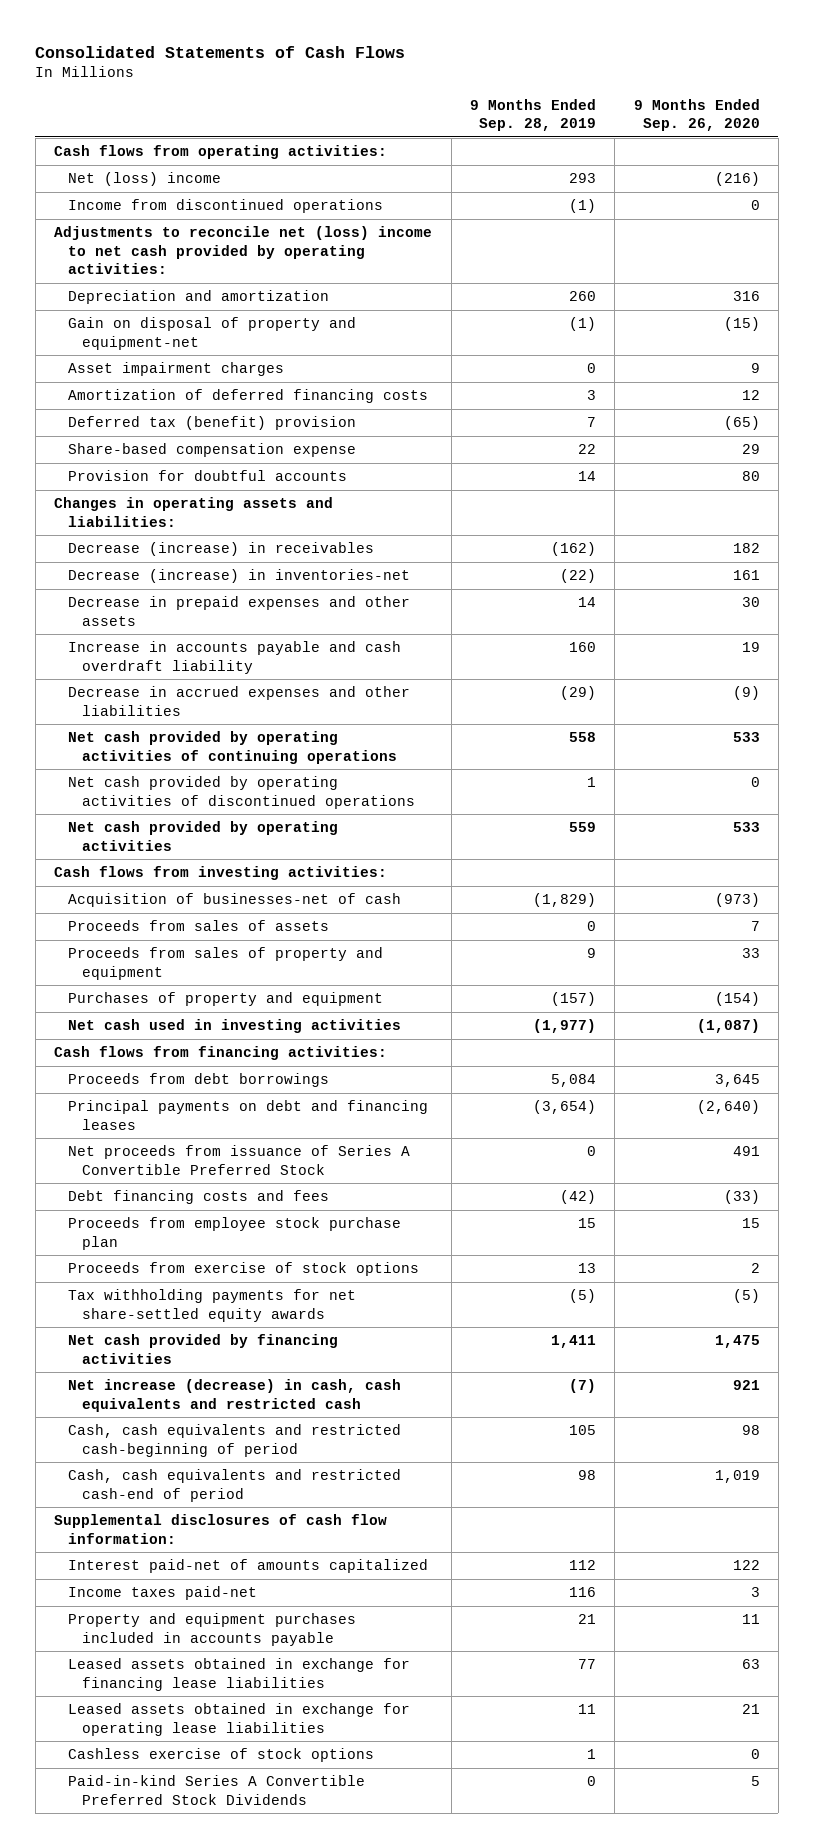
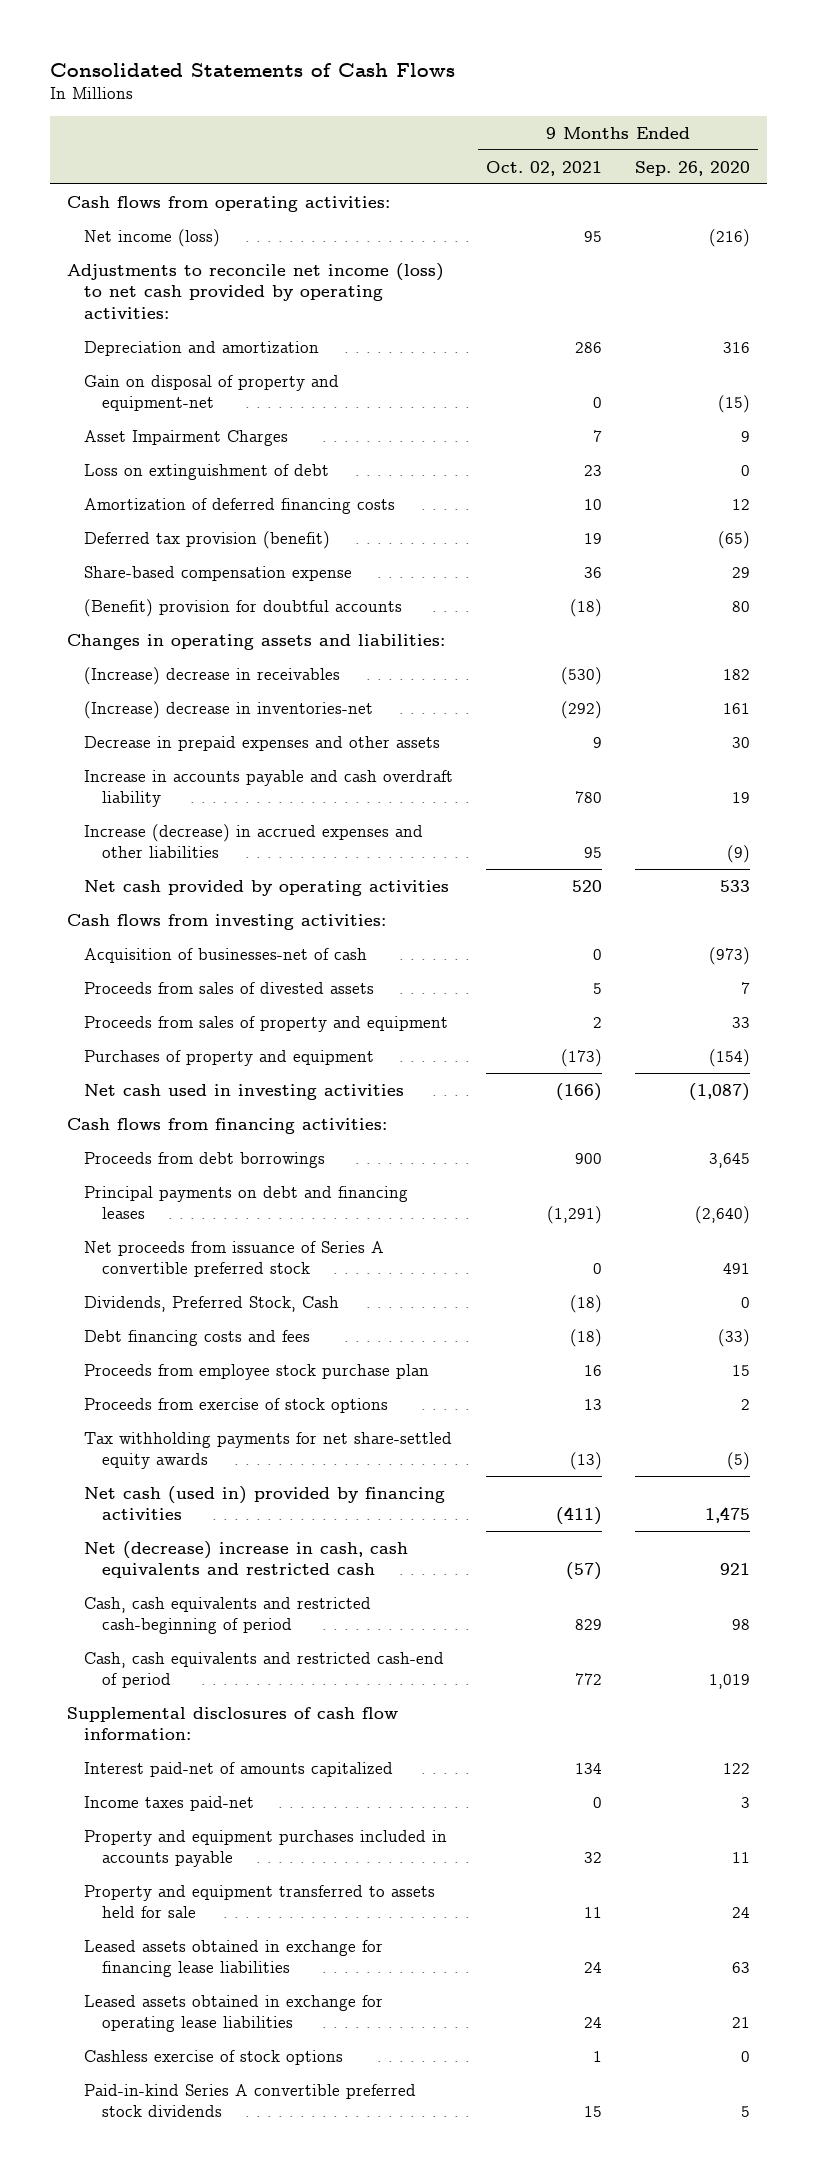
[469,98,596,132] 9 Months Ended Sep. 28, 2019 -> none
none -> [486,160,603,176] Oct. 02, 2021
[68,199,384,214] Income from discontinued operations -> none
[68,172,222,187] Net (loss) income -> [84,228,221,247] Net income (loss)
[54,226,433,275] Adjustments to reconcile net (loss) income to net cash provided by operating activities: -> [66,262,444,320] Adjustments to reconcile net income (loss) to net cash provided by operating activities:
[68,362,285,377] Asset impairment charges -> [84,429,289,446] Asset Impairment Charges
none -> [84,463,330,480] Loss on extinguishment of debt
[68,416,357,431] Deferred tax (benefit) provision -> [84,530,331,549] Deferred tax provision (benefit)
[68,470,348,482] Provision for doubtful accounts -> [84,598,403,617] (Benefit) provision for doubtful accounts
[68,542,375,557] Decrease (increase) in receivables -> [84,666,341,685] (Increase) decrease in receivables
[68,569,411,584] Decrease (increase) in inventories-net -> [84,700,374,719] (Increase) decrease in inventories-net
[68,731,397,764] Net cash provided by operating activities of continuing operations -> none
[68,776,415,809] Net cash provided by operating activities of discontinued operations -> none
[68,686,411,716] Decrease in accrued expenses and other liabilities -> [84,823,424,859] Increase (decrease) in accrued expenses and other liabilities
[68,920,330,932] Proceeds from sales of assets -> [84,981,375,994] Proceeds from sales of divested assets
[68,1145,411,1175] Net proceeds from issuance of Series A Convertible Preferred Stock -> [84,1240,385,1278] Net proceeds from issuance of Series A convertible preferred stock
none -> [84,1295,340,1312] Dividends, Preferred Stock, Cash
[68,1334,339,1364] Net cash provided by financing activities -> [84,1485,446,1521] Net cash (used in) provided by financing activities
[68,1379,402,1412] Net increase (decrease) in cash, cash equivalents and restricted cash -> [84,1540,409,1579] Net (decrease) increase in cash, cash equivalents and restricted cash
none -> [84,1884,436,1919] Property and equipment transferred to assets held for sale
[68,1775,366,1805] Paid-in-kind Series A Convertible Preferred Stock Dividends -> [84,2083,417,2118] Paid-in-kind Series A convertible preferred stock dividends

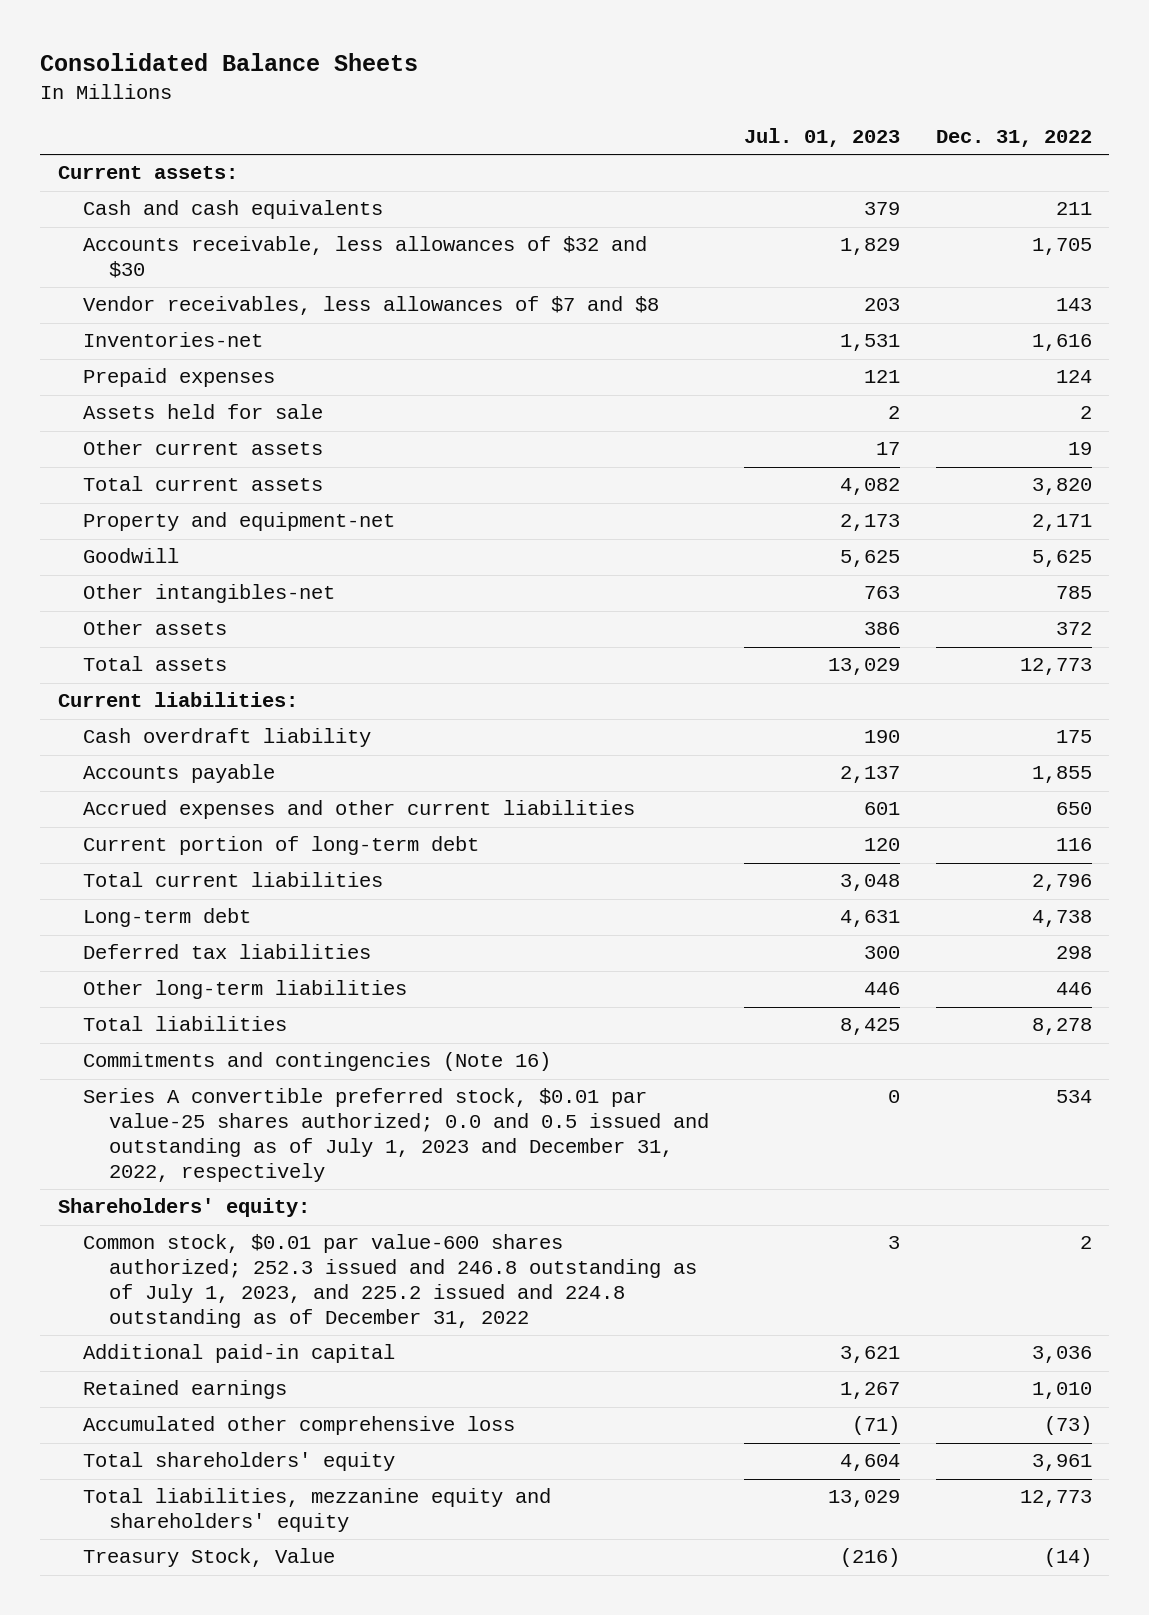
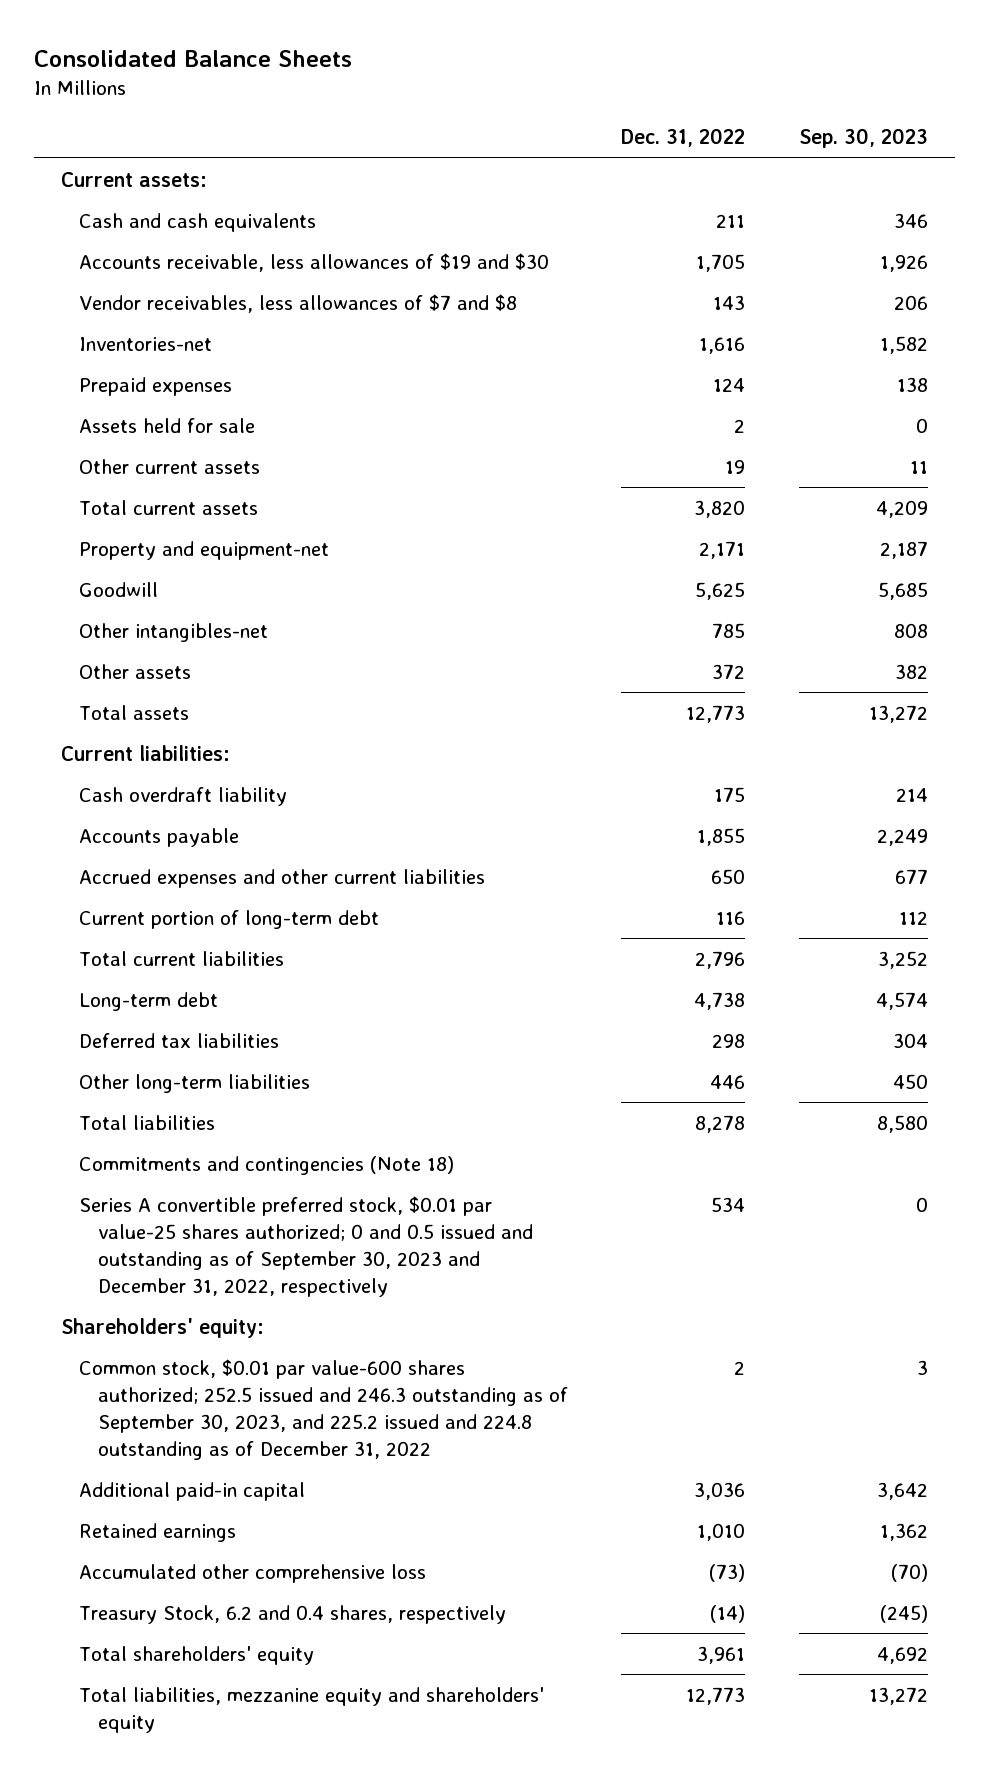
[744,128,901,148] Jul. 01, 2023 -> none
none -> [799,128,929,149] Sep. 30, 2023
[83,236,648,279] Accounts receivable, less allowances of $32 and $30 -> [79,252,550,272] Accounts receivable, less allowances of $19 and $30
[83,1052,552,1072] Commitments and contingencies (Note 16) -> [79,1155,455,1175] Commitments and contingencies (Note 18)
[83,1088,709,1183] Series A convertible preferred stock, $0.01 par value-25 shares authorized; 0.0 and 0.5 issued and outstanding as of July 1, 2023 and December 31, 2022, respectively -> [79,1195,533,1297] Series A convertible preferred stock, $0.01 par value-25 shares authorized; 0 and 0.5 issued and outstanding as of September 30, 2023 and December 31, 2022, respectively
[83,1234,697,1329] Common stock, $0.01 par value-600 shares authorized; 252.3 issued and 246.8 outstanding as of July 1, 2023, and 225.2 issued and 224.8 outstanding as of December 31, 2022 -> [79,1358,568,1460] Common stock, $0.01 par value-600 shares authorized; 252.5 issued and 246.3 outstanding as of September 30, 2023, and 225.2 issued and 224.8 outstanding as of December 31, 2022
none -> [79,1604,507,1624] Treasury Stock, 6.2 and 0.4 shares, respectively
[83,1548,336,1568] Treasury Stock, Value -> none

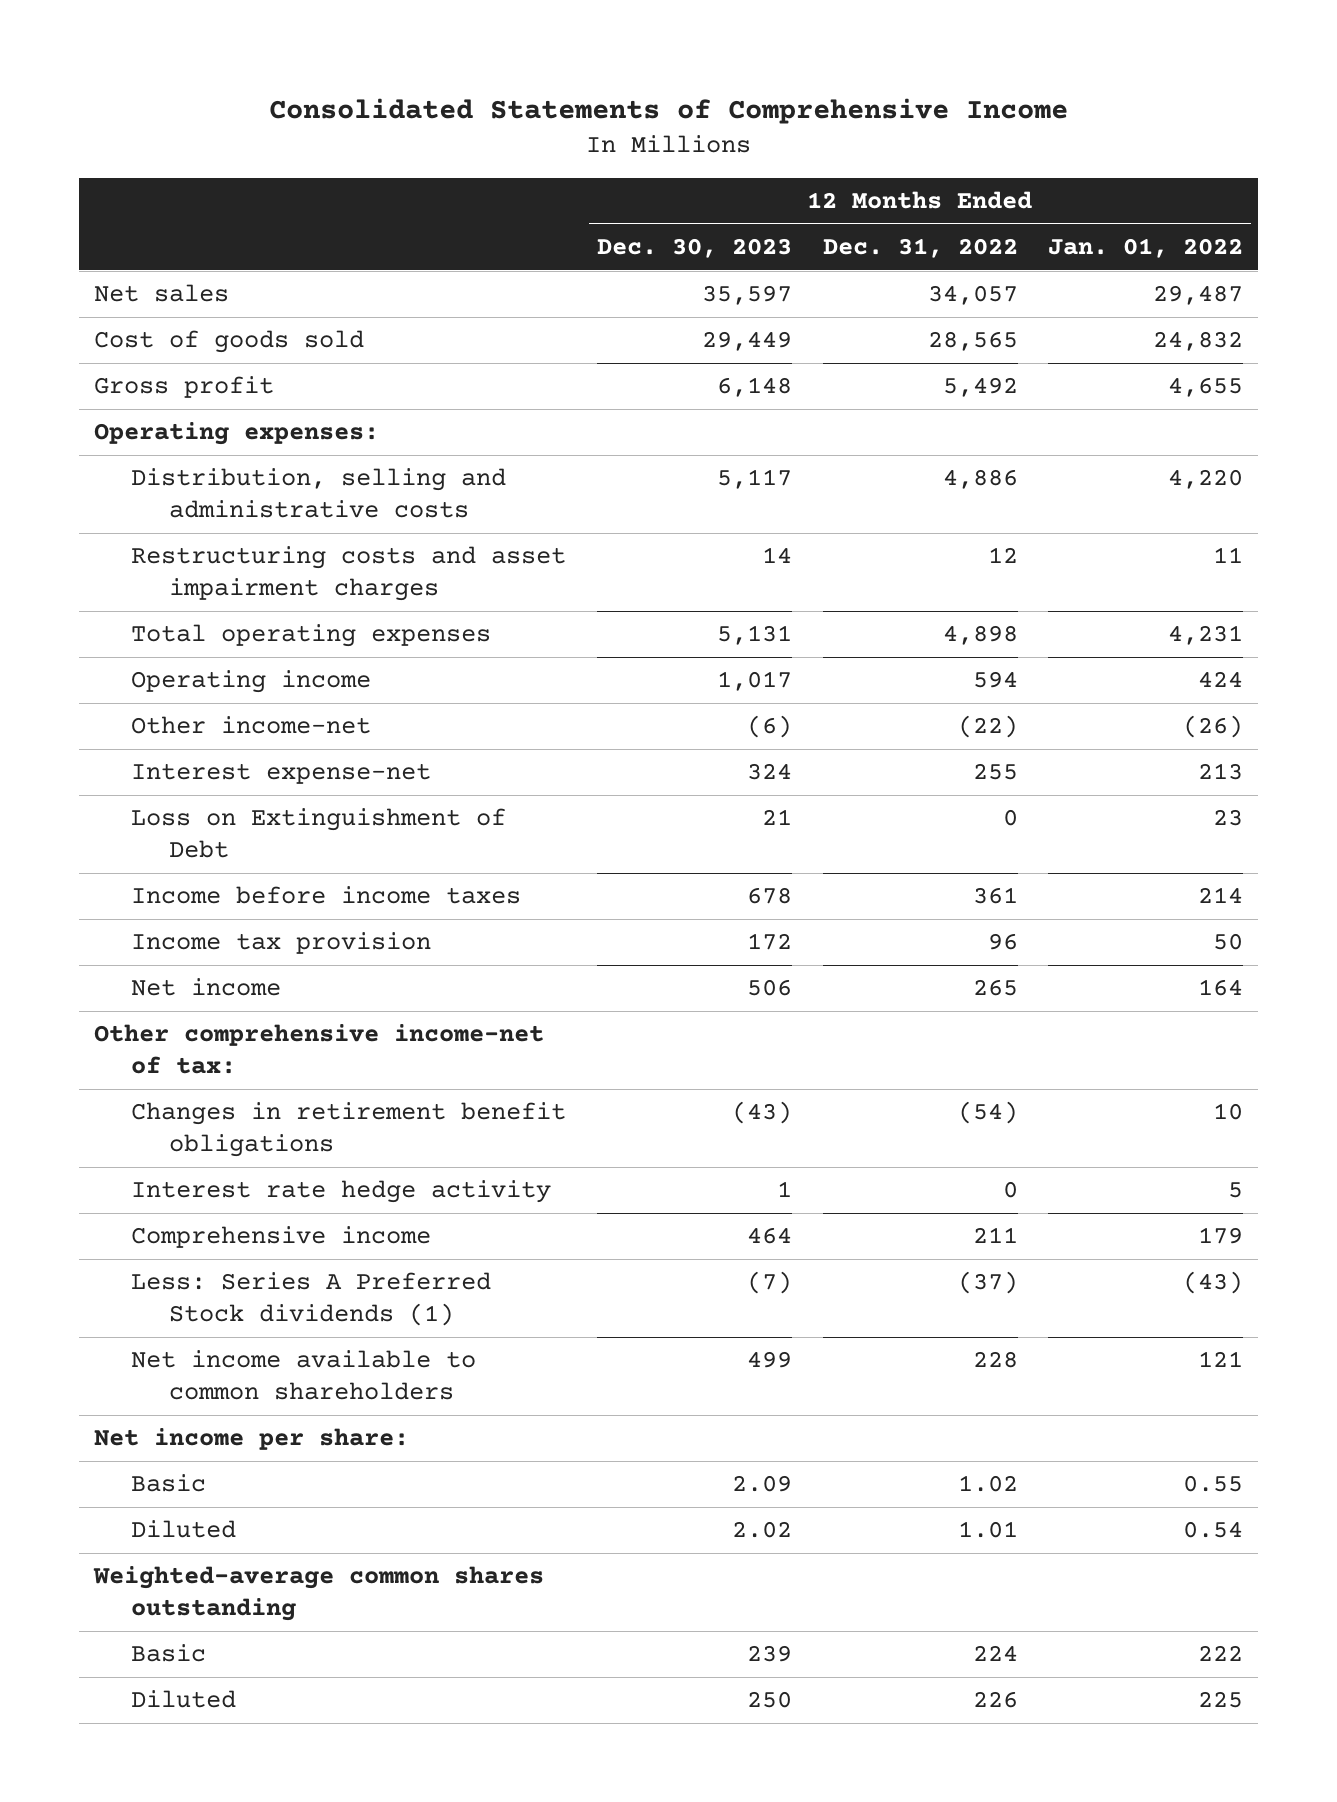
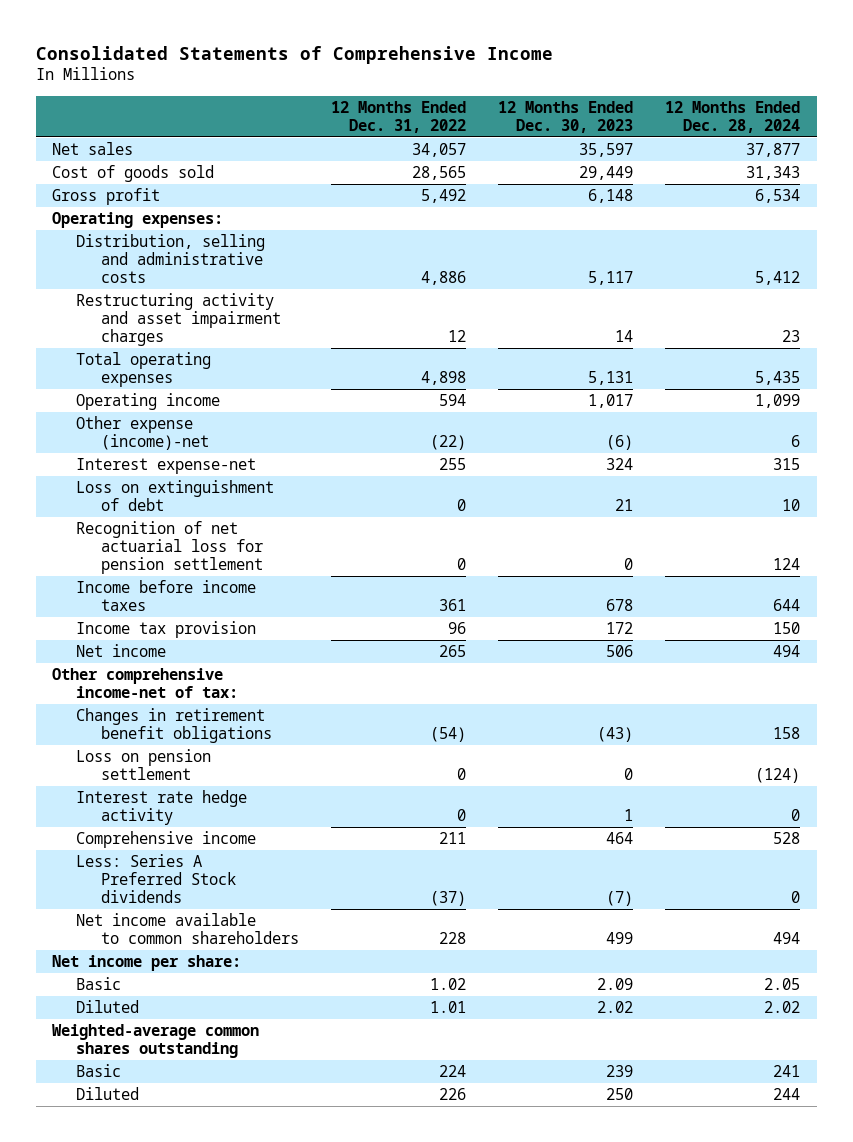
[1048,238,1244,259] Jan. 01, 2022 -> none
none -> [665,100,801,133] 12 Months Ended Dec. 28, 2024
[131,546,567,601] Restructuring costs and asset impairment charges -> [76,292,281,347] Restructuring activity and asset impairment charges
[131,716,372,735] Other income-net -> [76,415,209,451] Other expense (income)-net
[131,808,507,858] Loss on Extinguishment of Debt -> [76,479,275,512] Loss on extinguishment of debt
none -> [76,520,263,575] Recognition of net actuarial loss for pension settlement
none -> [76,748,212,781] Loss on pension settlement
[131,1272,492,1326] Less: Series A Preferred Stock dividends (1) -> [76,853,236,904] Less: Series A Preferred Stock dividends

